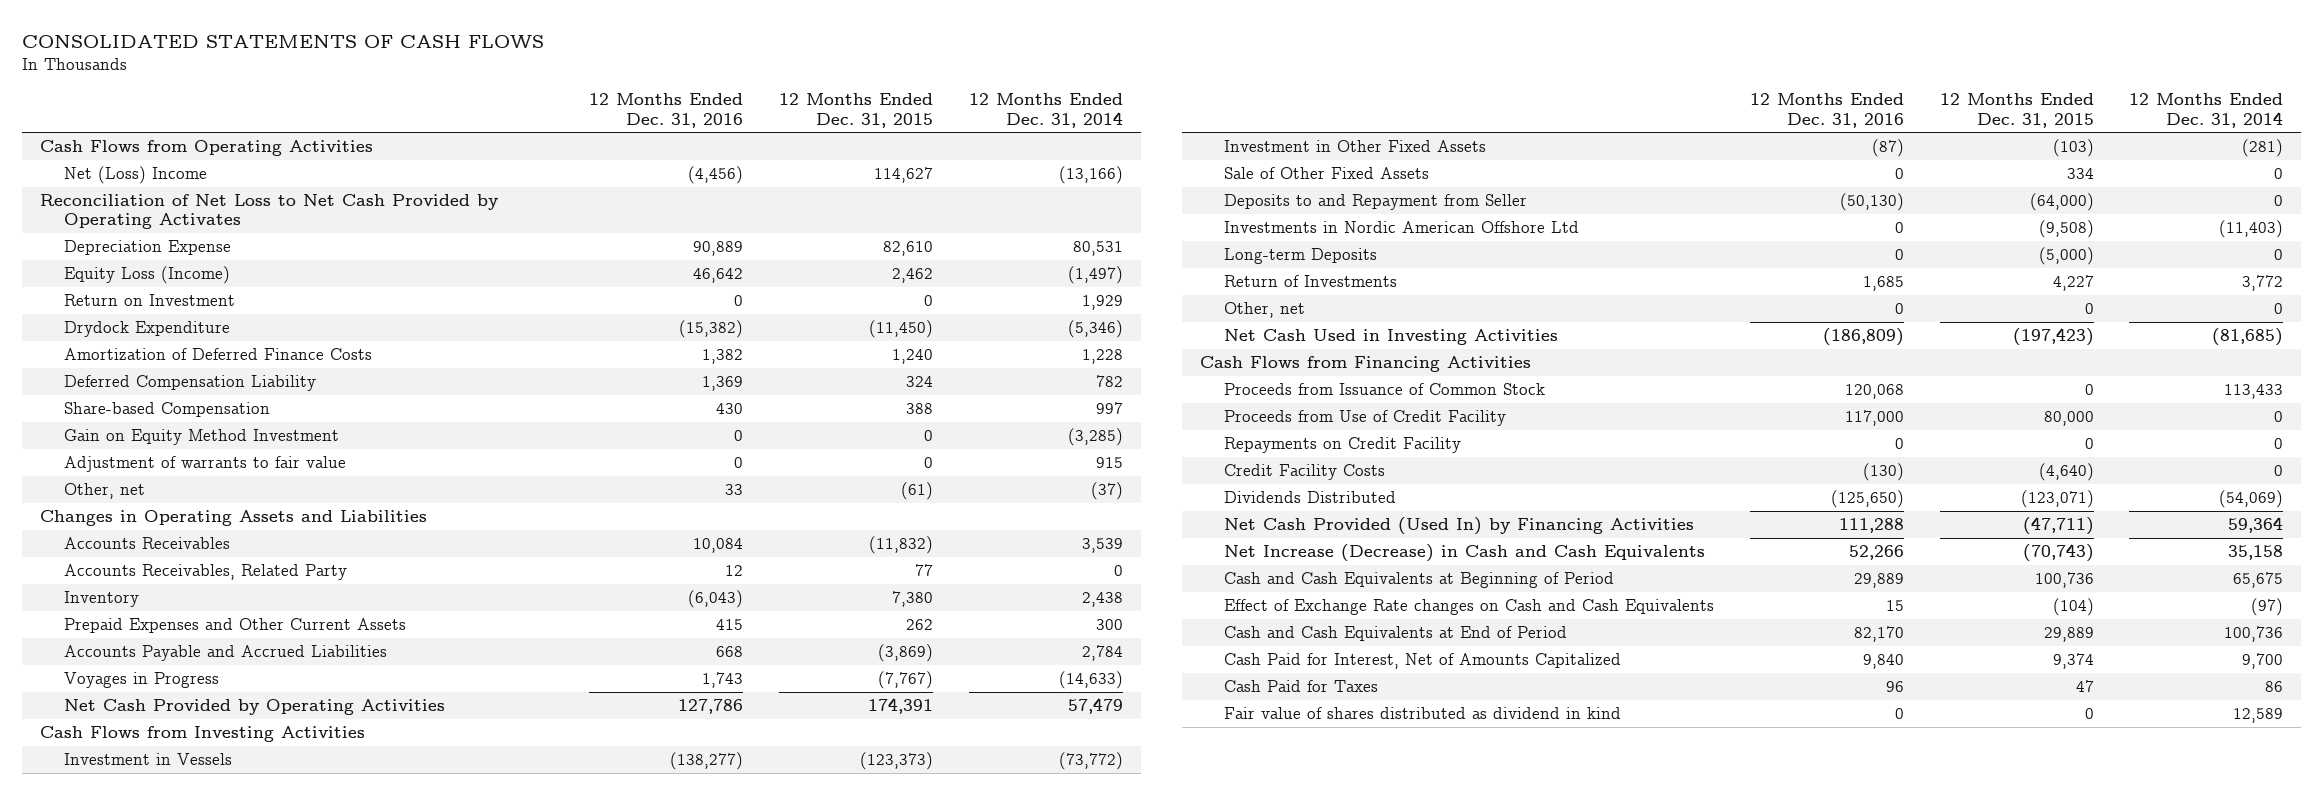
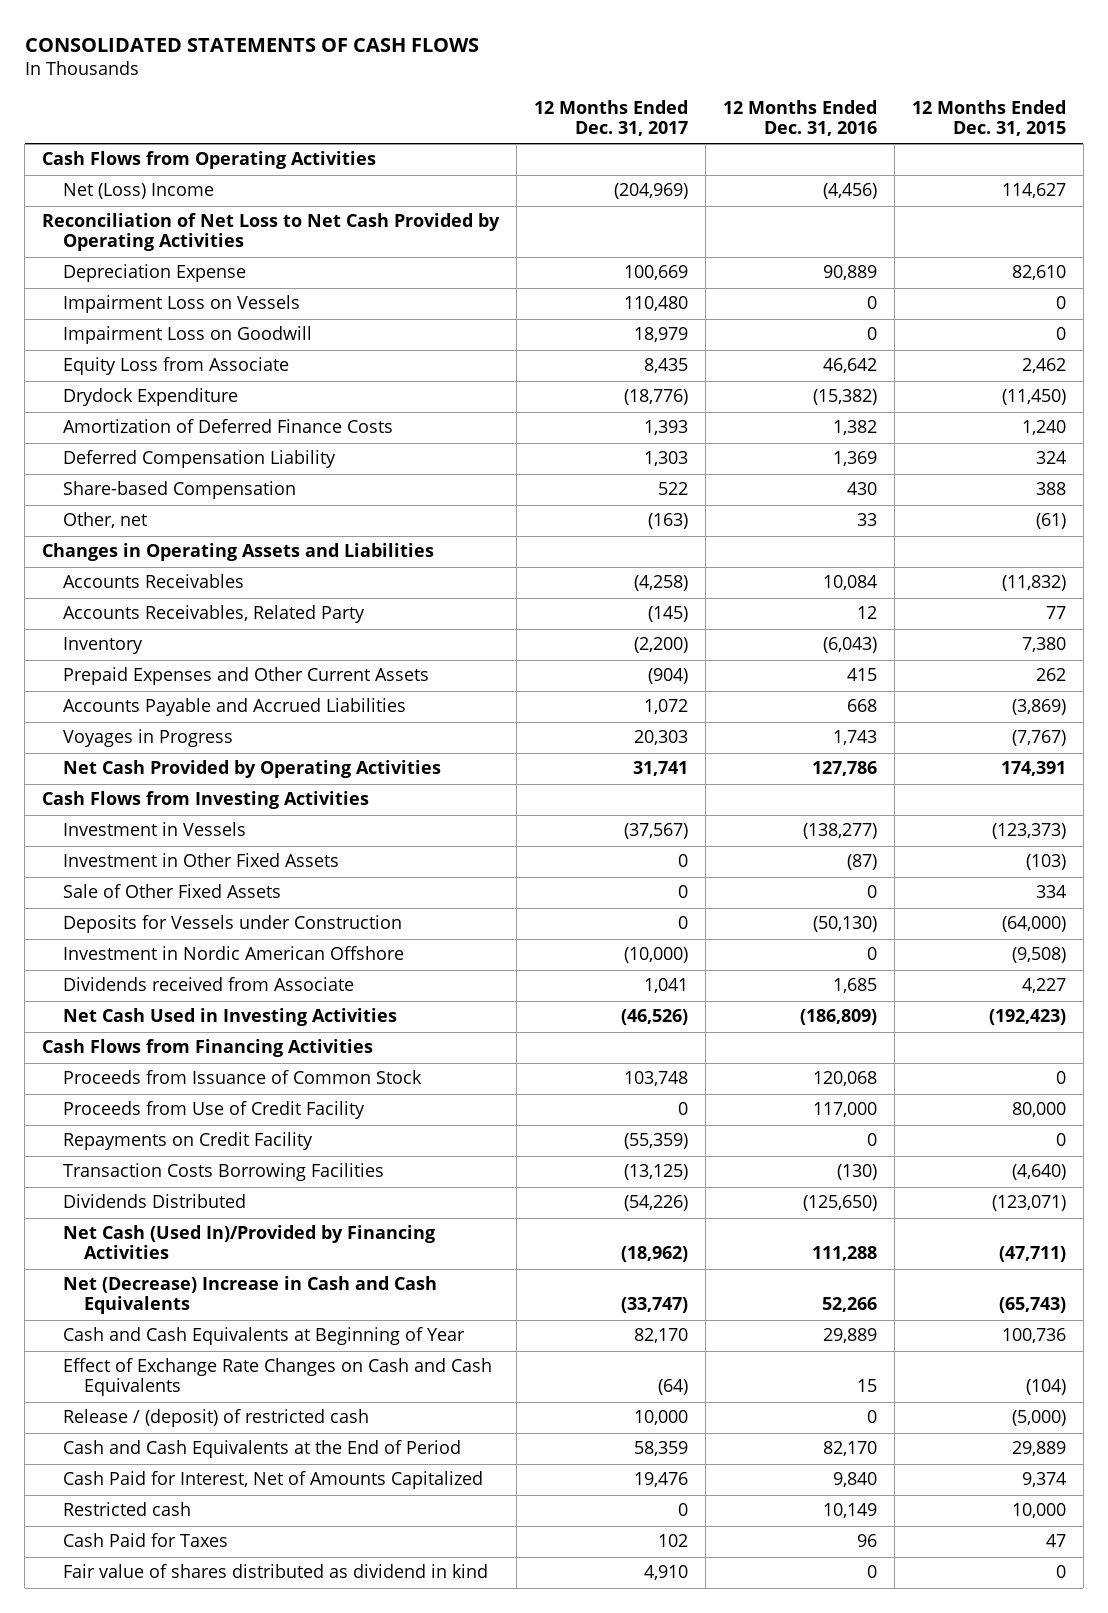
[969,93,1124,128] 12 Months Ended Dec. 31, 2014 -> none
none -> [534,99,689,136] 12 Months Ended Dec. 31, 2017
[39,194,498,230] Reconciliation of Net Loss to Net Cash Provided by Operating Activates -> [42,213,501,252] Reconciliation of Net Loss to Net Cash Provided by Operating Activities
[63,294,235,307] Return on Investment -> none
none -> [63,295,301,314] Impairment Loss on Vessels
none -> [63,326,313,345] Impairment Loss on Goodwill
[63,266,230,285] Equity Loss (Income) -> [63,357,290,376] Equity Loss from Associate
[63,429,339,446] Gain on Equity Method Investment -> none
[63,456,346,473] Adjustment of warrants to fair value -> none
[1223,248,1377,265] Long-term Deposits -> none
[1223,302,1305,319] Other, net -> none
[1223,194,1527,211] Deposits to and Repayment from Seller -> [63,915,403,934] Deposits for Vessels under Construction
[1223,221,1579,234] Investments in Nordic American Offshore Ltd -> [63,946,405,961] Investment in Nordic American Offshore
[1223,275,1397,288] Return of Investments -> [63,977,355,992] Dividends received from Associate
[2012,328,2094,347] (197,423) -> [988,1009,1066,1026] (192,423)
[1223,464,1385,481] Credit Facility Costs -> [63,1163,385,1182] Transaction Costs Borrowing Facilities
[1223,517,1694,536] Net Cash Provided (Used In) by Financing Activities -> [63,1225,436,1260] Net Cash (Used In)/Provided by Financing Activities
[1223,544,1705,563] Net Increase (Decrease) in Cash and Cash Equivalents -> [63,1276,438,1315] Net (Decrease) Increase in Cash and Cash Equivalents
[2022,544,2094,563] (70,743) -> [998,1297,1066,1314] (65,743)
[1223,572,1614,589] Cash and Cash Equivalents at Beginning of Period -> [63,1327,466,1346] Cash and Cash Equivalents at Beginning of Year
[1223,599,1714,616] Effect of Exchange Rate changes on Cash and Cash Equivalents -> [63,1358,493,1397] Effect of Exchange Rate Changes on Cash and Cash Equivalents
none -> [63,1409,370,1428] Release / (deposit) of restricted cash
[1223,626,1567,642] Cash and Cash Equivalents at End of Period -> [63,1440,462,1459] Cash and Cash Equivalents at the End of Period
none -> [63,1502,192,1517] Restricted cash

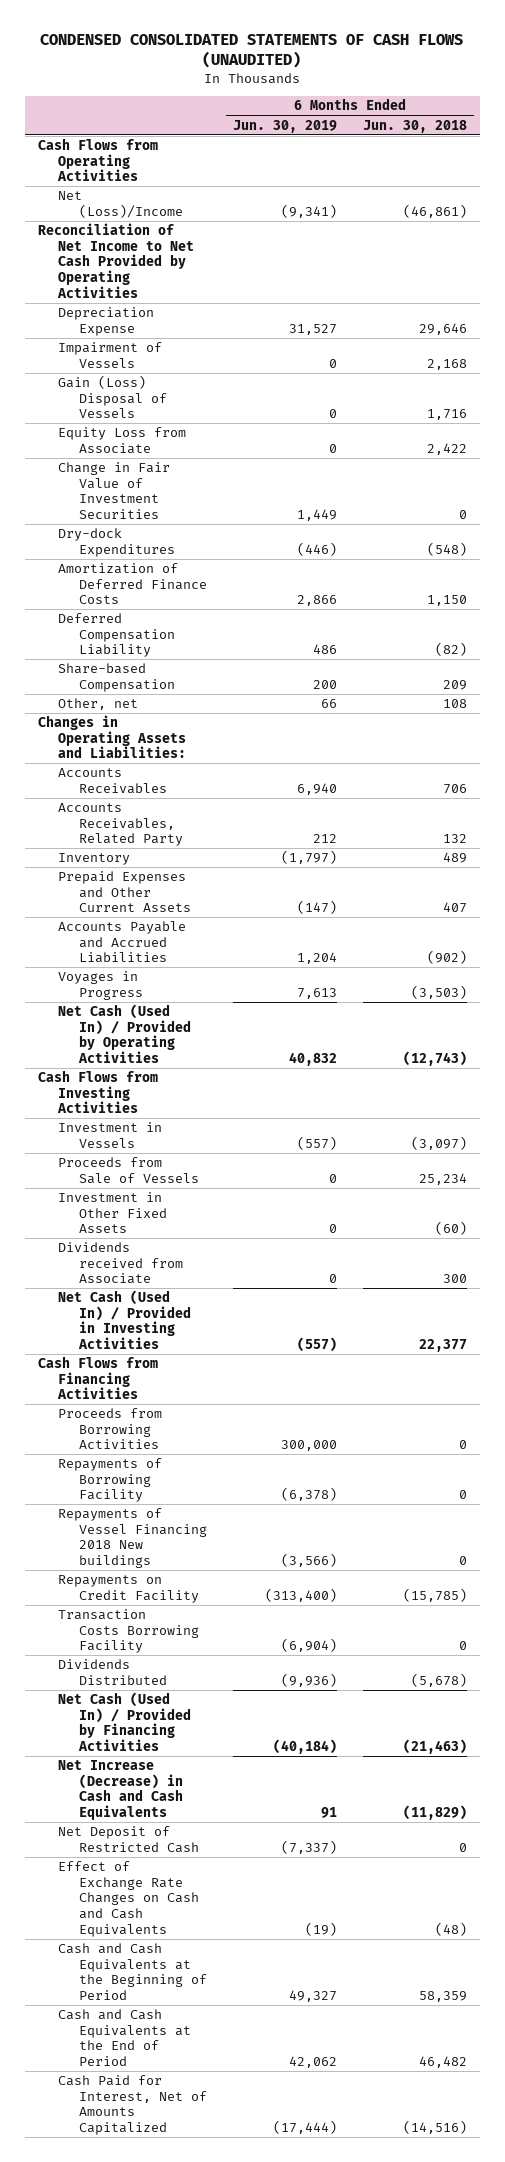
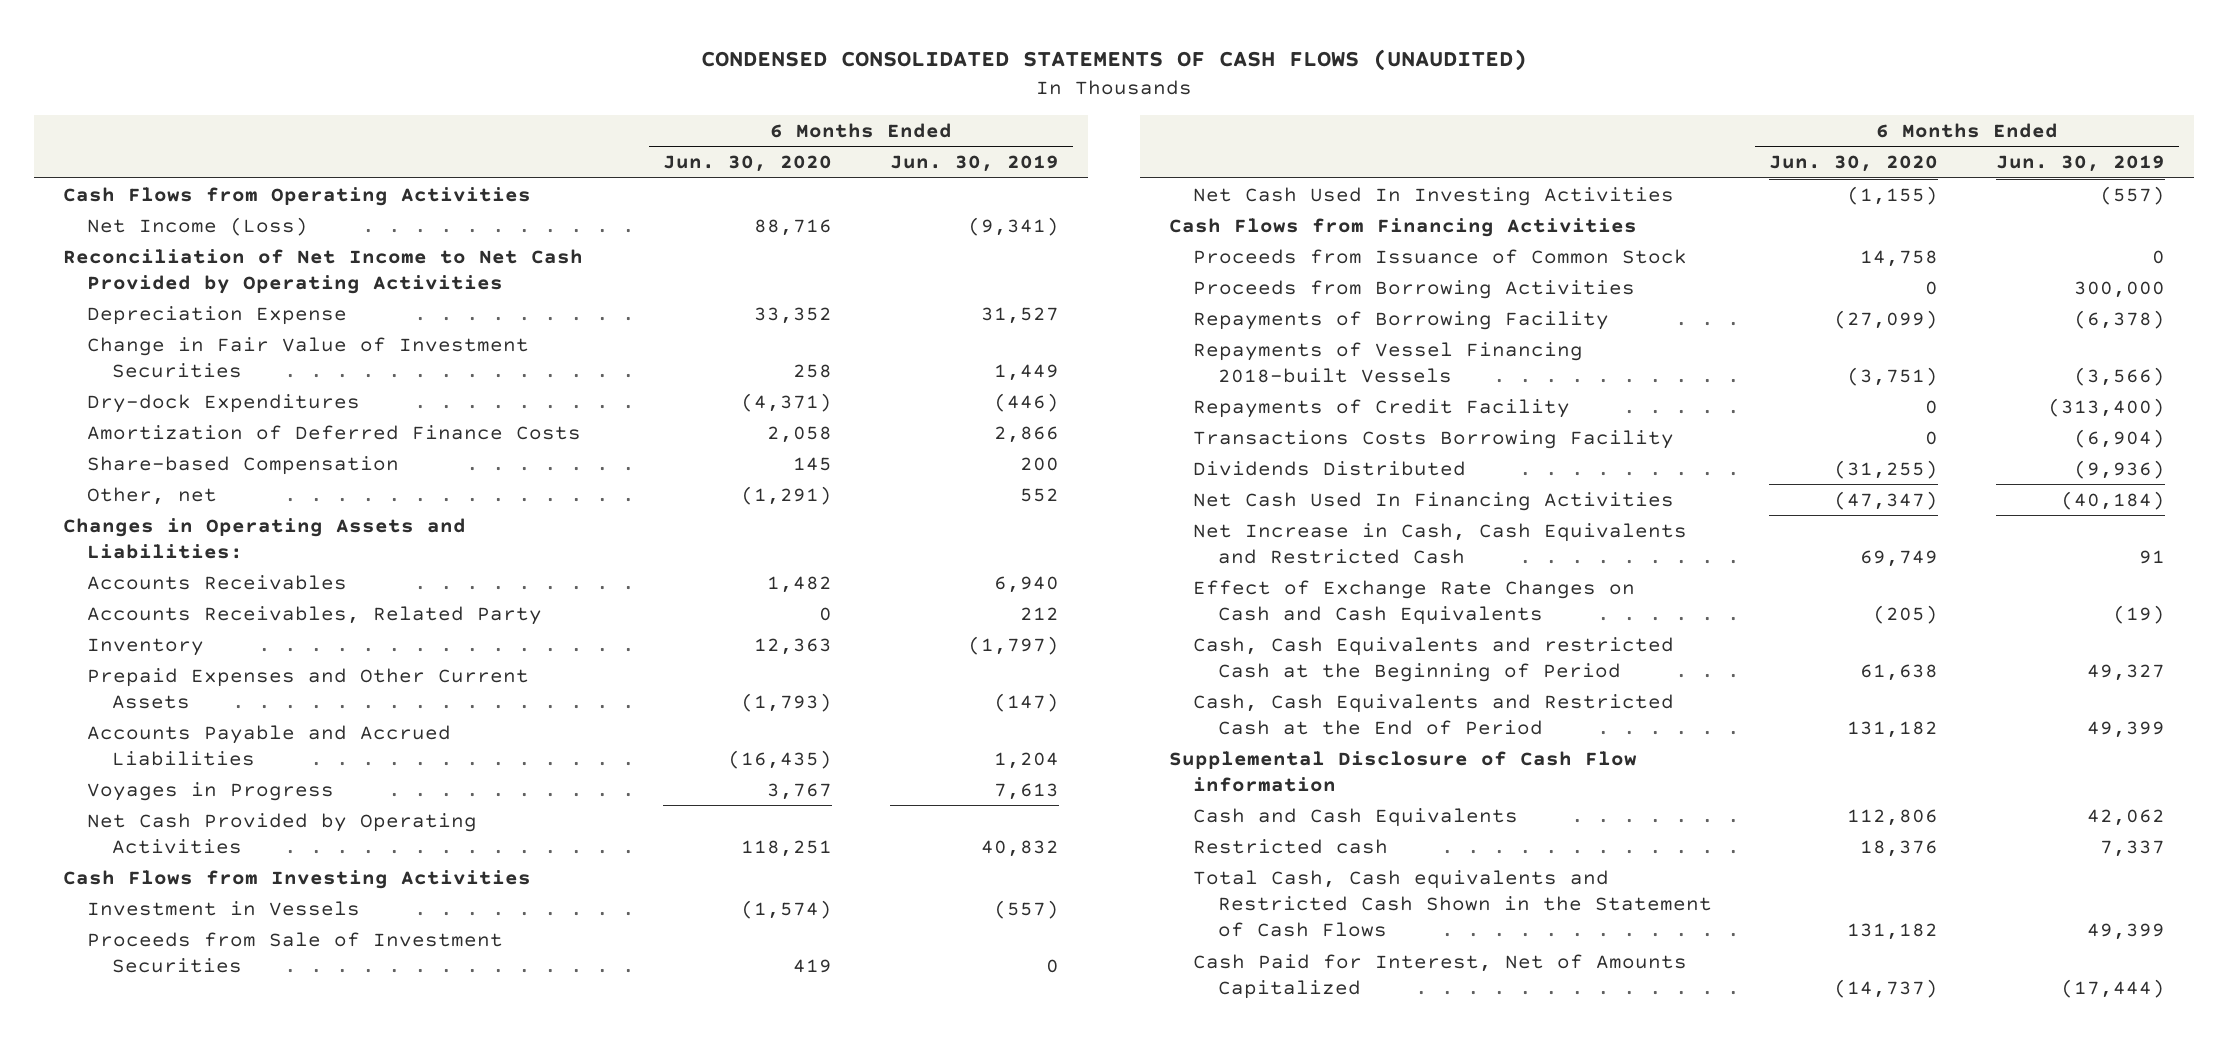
[363,119,468,133] Jun. 30, 2018 -> none
none -> [663,155,833,173] Jun. 30, 2020
[58,191,183,218] Net (Loss)/Income -> [87,216,309,236] Net Income (Loss)
[58,342,163,368] Impairment of Vessels -> none
[58,375,167,419] Gain (Loss) Disposal of Vessels -> none
[58,427,187,454] Equity Loss from Associate -> none
[58,613,175,658] Deferred Compensation Liability -> none
[321,699,338,709] 66 -> [1019,487,1059,502] 552
[58,1004,191,1063] Net Cash (Used In) / Provided by Operating Activities -> [87,812,478,854] Net Cash Provided by Operating Activities
[58,1192,167,1234] Investment in Other Fixed Assets -> none
[58,1242,183,1285] Dividends received from Associate -> none
[58,1157,199,1184] Proceeds from Sale of Vessels -> [87,931,504,973] Proceeds from Sale of Investment Securities
[58,1290,191,1349] Net Cash (Used In) / Provided in Investing Activities -> [1193,186,1675,206] Net Cash Used In Investing Activities
none -> [1193,248,1688,264] Proceeds from Issuance of Common Stock
[58,1508,207,1568] Repayments of Vessel Financing 2018 New buildings -> [1193,341,1584,383] Repayments of Vessel Financing 2018-built Vessels
[58,1575,199,1603] Repayments on Credit Facility -> [1193,398,1571,418] Repayments of Credit Facility
[58,1609,199,1654] Transaction Costs Borrowing Facility -> [1193,429,1675,449] Transactions Costs Borrowing Facility
[58,1826,199,1853] Net Deposit of Restricted Cash -> none
[58,1692,191,1751] Net Cash (Used In) / Provided by Financing Activities -> [1193,491,1675,511] Net Cash Used In Financing Activities
[58,1760,183,1820] Net Increase (Decrease) in Cash and Cash Equivalents -> [1193,522,1688,564] Net Increase in Cash, Cash Equivalents and Restricted Cash
[58,1943,207,2000] Cash and Cash Equivalents at the Beginning of Period -> [1193,636,1675,682] Cash, Cash Equivalents and restricted Cash at the Beginning of Period
[58,2009,191,2066] Cash and Cash Equivalents at the End of Period -> [1193,693,1675,735] Cash, Cash Equivalents and Restricted Cash at the End of Period
[289,2055,338,2068] 42,062 -> [2086,720,2165,738] 49,399
none -> [1168,750,1637,792] Supplemental Disclosure of Cash Flow information
none -> [1193,807,1519,827] Cash and Cash Equivalents
none -> [1193,838,1389,854] Restricted cash
none -> [1193,869,1712,937] Total Cash, Cash equivalents and Restricted Cash Shown in the Statement of Cash Flows

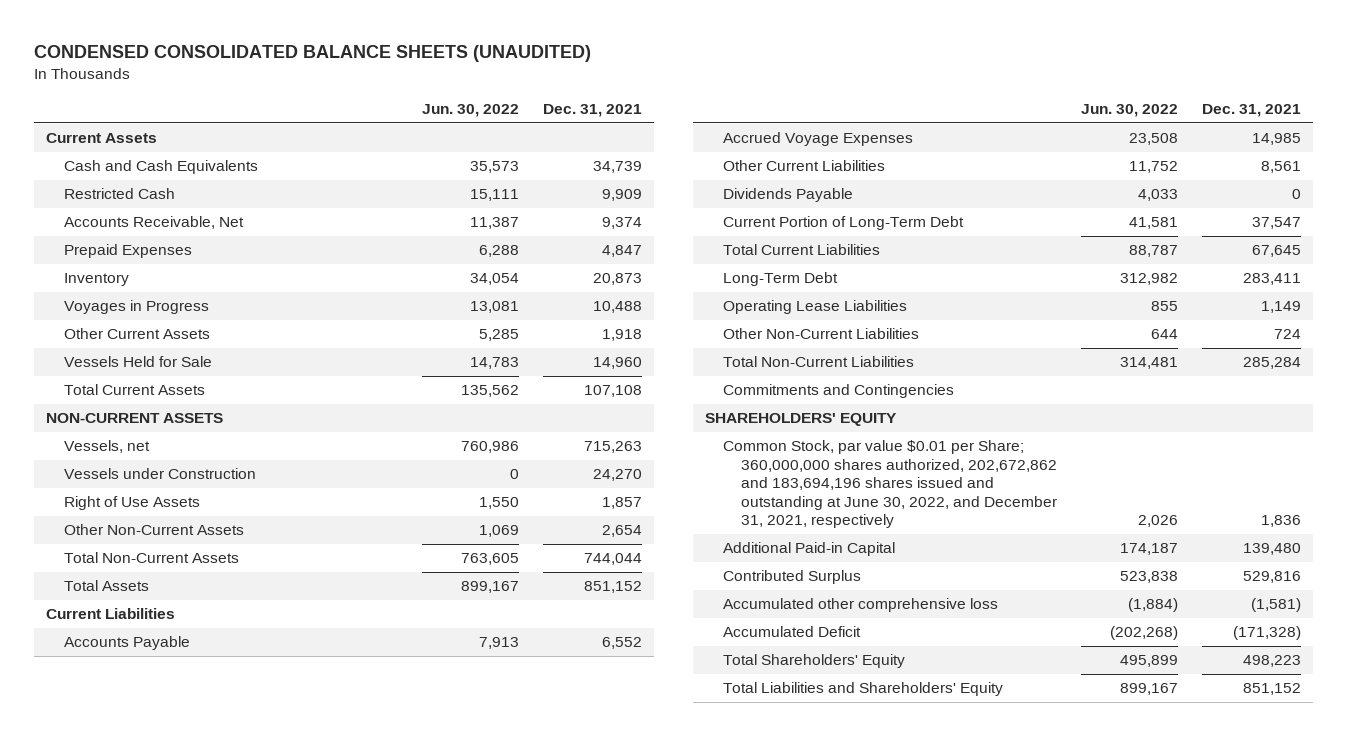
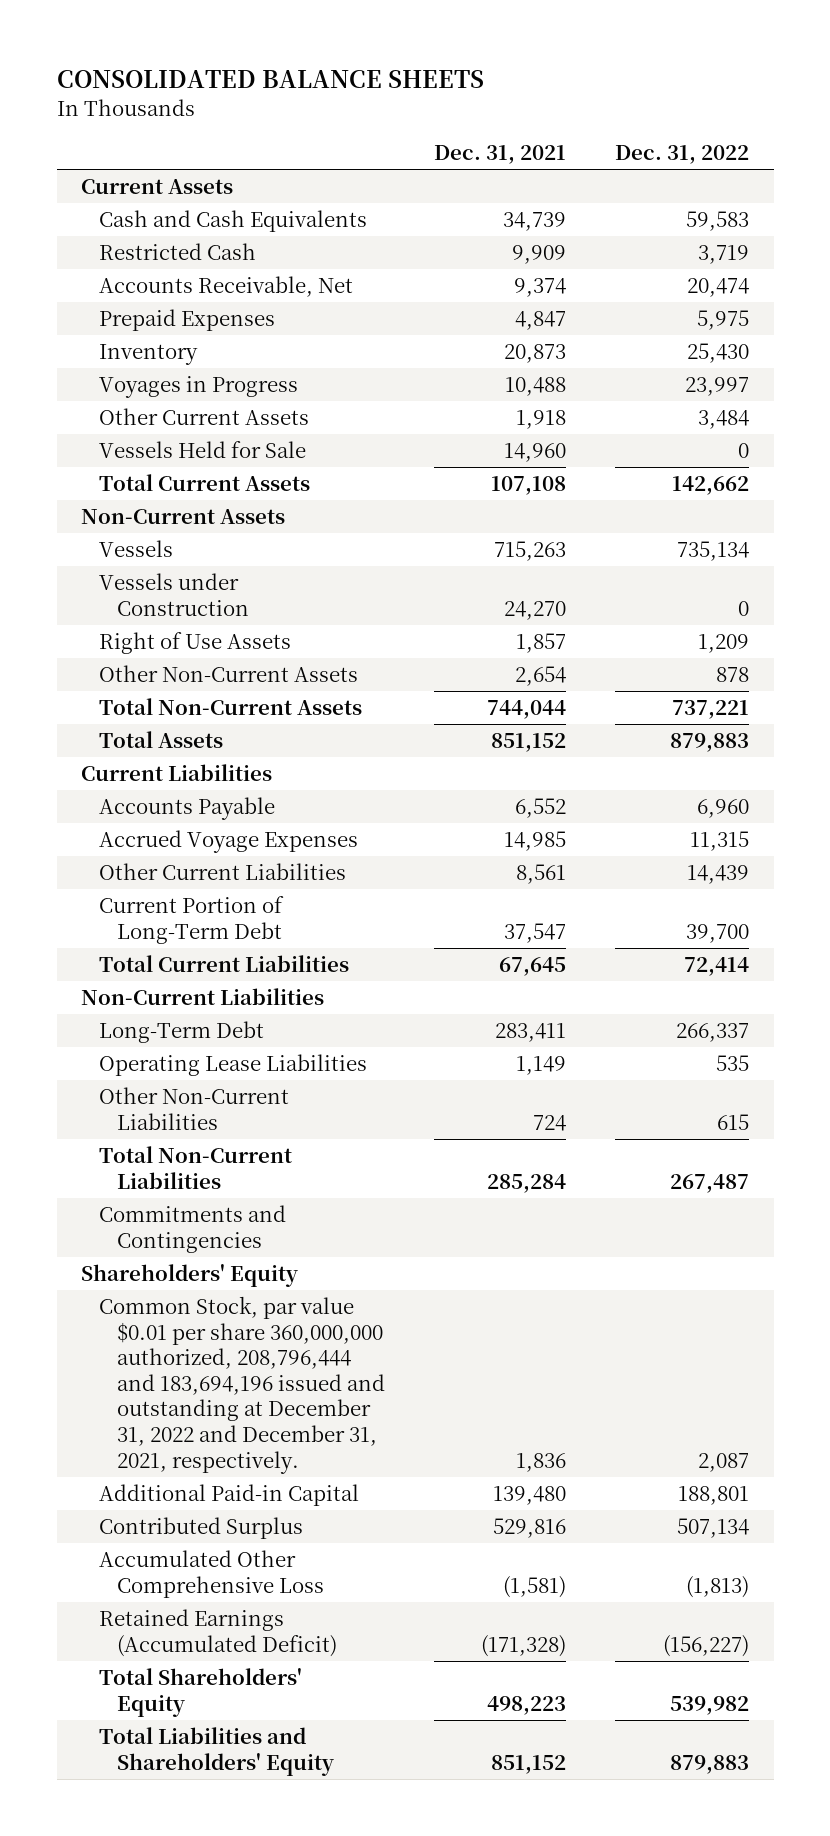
[34,45,592,63] CONDENSED CONSOLIDATED BALANCE SHEETS (UNAUDITED) -> [56,70,484,89] CONSOLIDATED BALANCE SHEETS
[421,104,519,118] Jun. 30, 2022 -> none
none -> [614,145,749,165] Dec. 31, 2022
[46,413,224,424] NON-CURRENT ASSETS -> [81,508,286,524] Non-Current Assets
[63,440,150,454] Vessels, net -> [98,539,173,557] Vessels
[722,188,853,203] Dividends Payable -> none
none -> [81,987,325,1005] Non-Current Liabilities
[704,413,897,427] SHAREHOLDERS' EQUITY -> [81,1263,299,1287] Shareholders' Equity
[722,440,1057,529] Common Stock, par value $0.01 per Share; 360,000,000 shares authorized, 202,672,862 and 183,694,196 shares issued and outstanding at June 30, 2022, and December 31, 2021, respectively -> [98,1295,385,1474] Common Stock, par value $0.01 per share 360,000,000 authorized, 208,796,444 and 183,694,196 issued and outstanding at December 31, 2022 and December 31, 2021, respectively.
[722,598,998,613] Accumulated other comprehensive loss -> [98,1549,324,1598] Accumulated Other Comprehensive Loss
[722,626,861,638] Accumulated Deficit -> [98,1608,337,1657] Retained Earnings (Accumulated Deficit)

